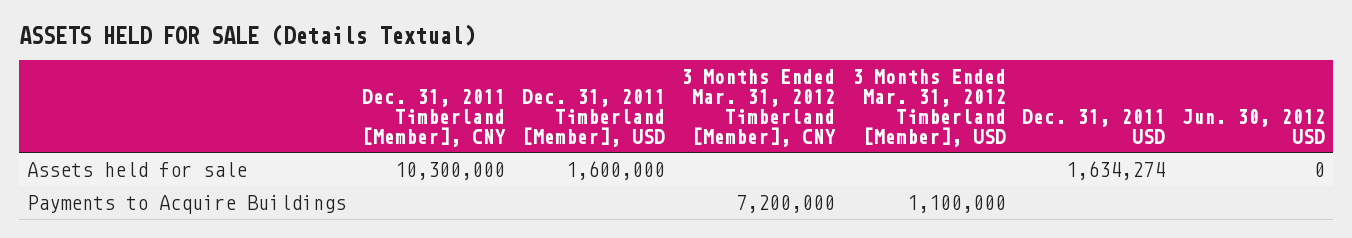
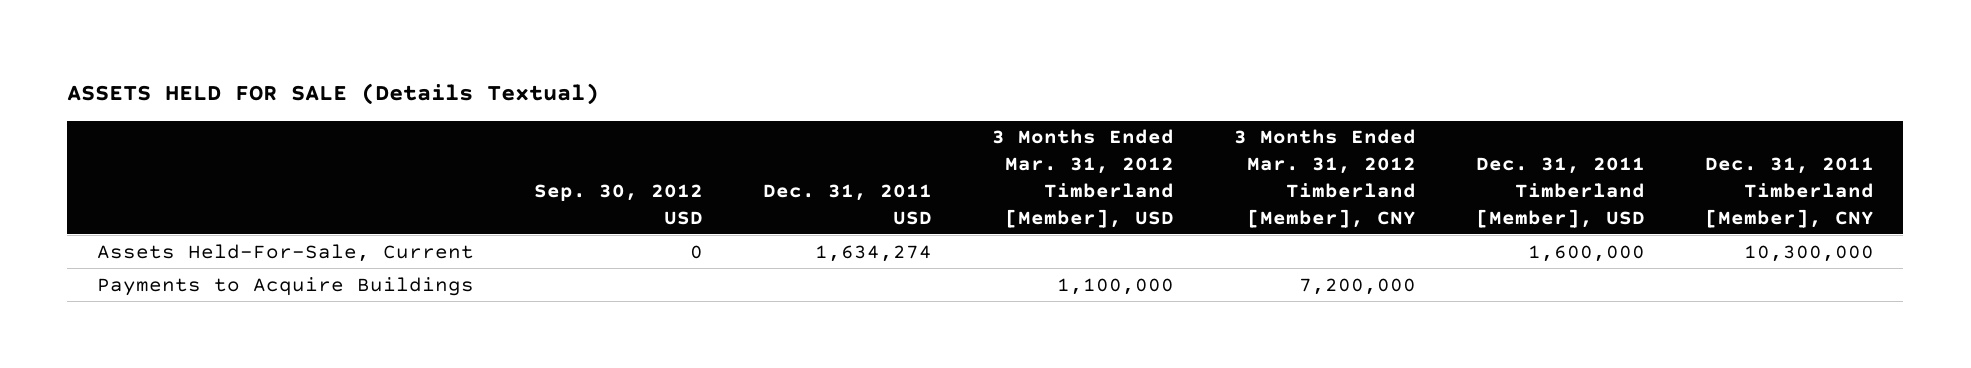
[1181,108,1325,144] Jun. 30, 2012 USD -> none
none -> [534,183,704,225] Sep. 30, 2012 USD
[26,161,247,177] Assets held for sale -> [97,243,475,262] Assets Held-For-Sale, Current

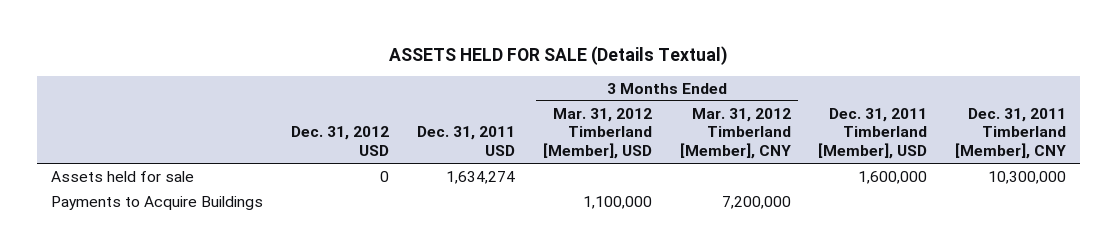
[534,183,704,225] Sep. 30, 2012 USD -> none
none -> [290,126,389,157] Dec. 31, 2012 USD
[97,243,475,262] Assets Held-For-Sale, Current -> [51,170,195,182] Assets held for sale

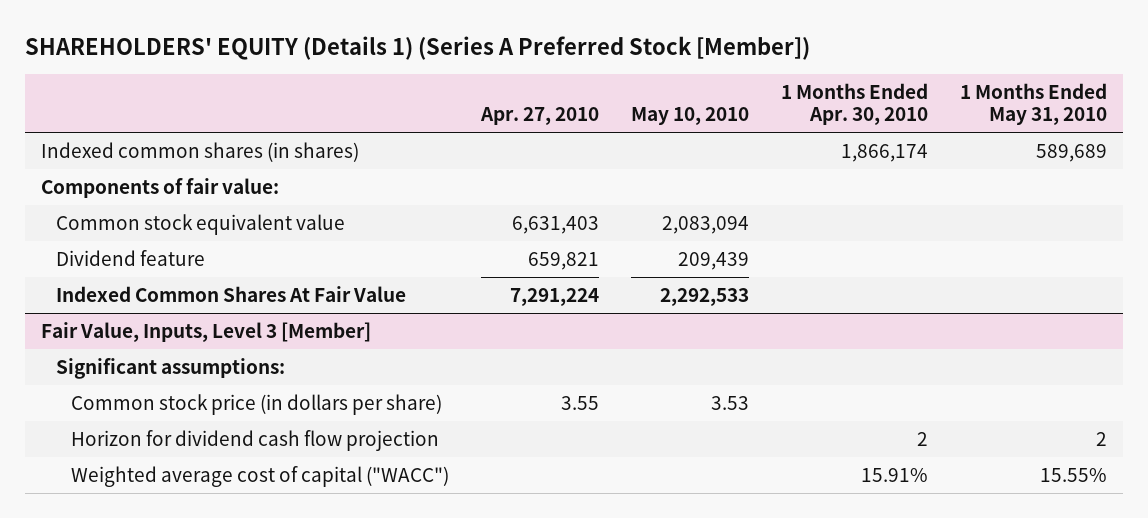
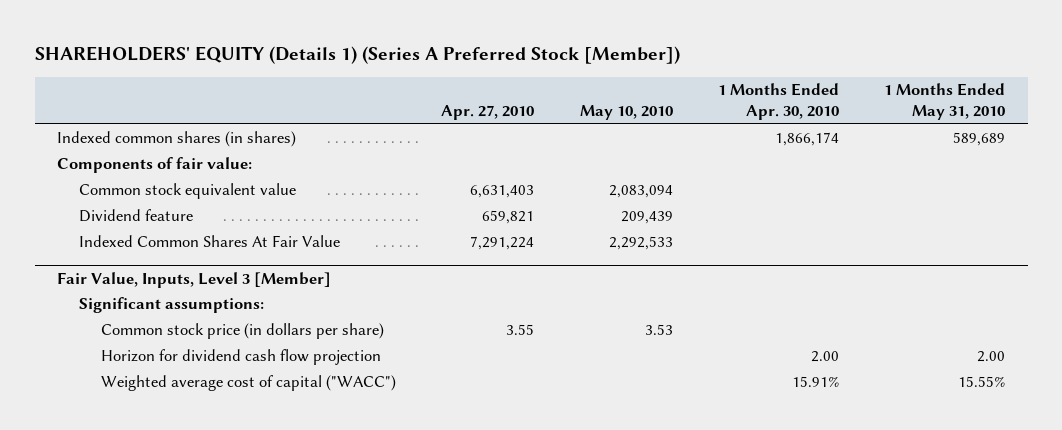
[916,432,928,447] 2 -> [810,351,839,363] 2.00
[1095,432,1107,447] 2 -> [977,351,1006,363] 2.00

